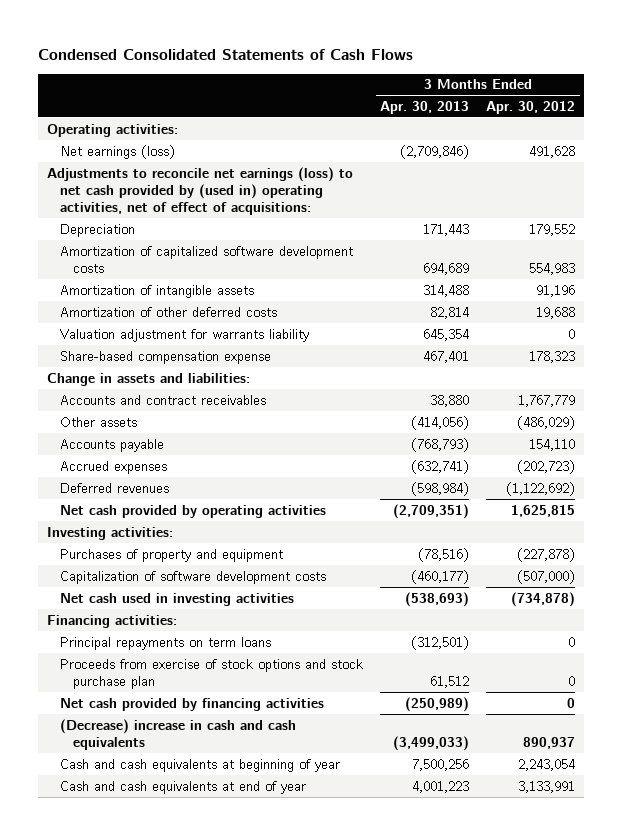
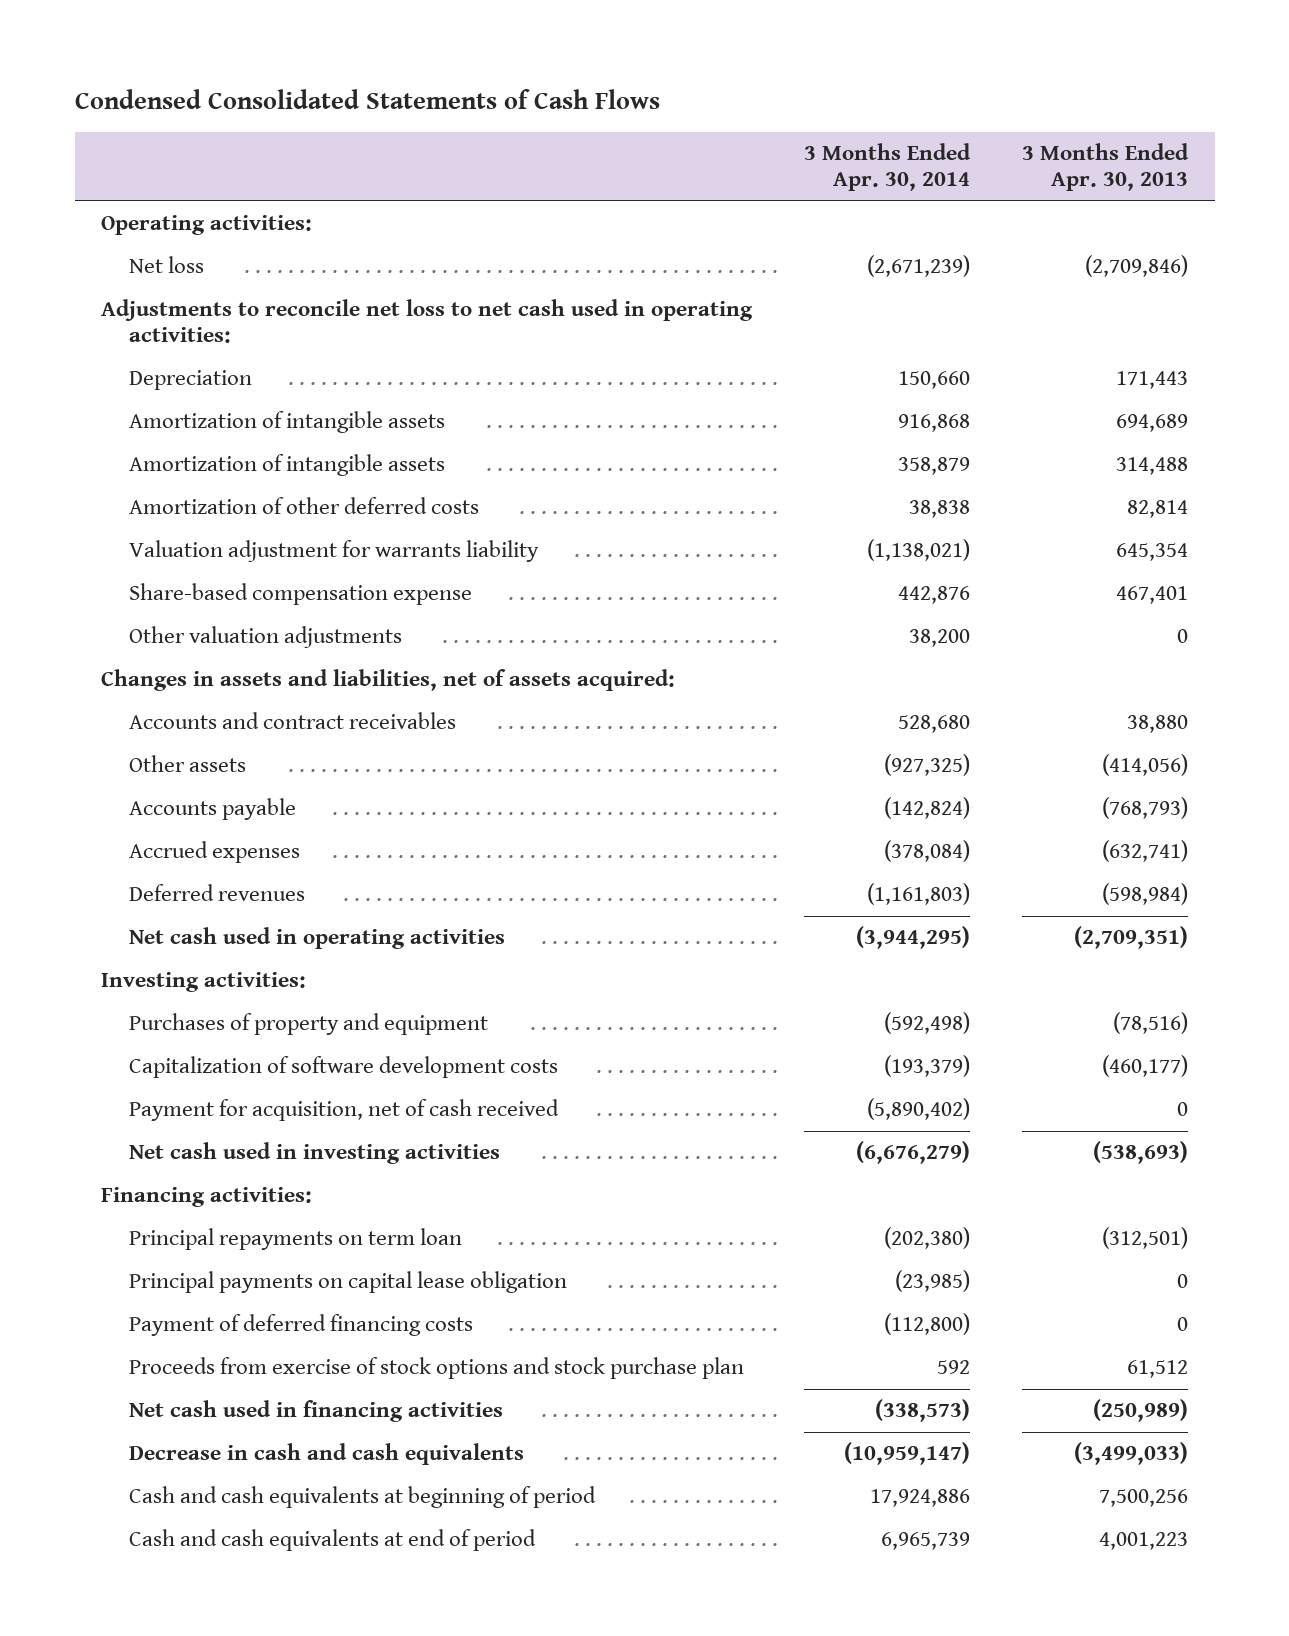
[486,100,576,114] Apr. 30, 2012 -> none
none -> [804,143,972,192] 3 Months Ended Apr. 30, 2014
[59,144,175,159] Net earnings (loss) -> [129,256,205,274] Net loss
[46,166,353,215] Adjustments to reconcile net earnings (loss) to net cash provided by (used in) operating activities, net of effect of acquisitions: -> [100,299,753,344] Adjustments to reconcile net loss to net cash used in operating activities:
[59,245,353,273] Amortization of capitalized software development costs -> [129,411,446,434] Amortization of intangible assets
none -> [129,626,403,649] Other valuation adjustments
[46,372,250,386] Change in assets and liabilities: -> [100,669,675,692] Changes in assets and liabilities, net of assets acquired:
[59,504,326,518] Net cash provided by operating activities -> [129,927,506,950] Net cash used in operating activities
none -> [129,1099,560,1122] Payment for acquisition, net of cash received
[59,636,271,650] Principal repayments on term loans -> [129,1228,463,1251] Principal repayments on term loan
none -> [129,1271,568,1294] Principal payments on capital lease obligation
none -> [129,1314,474,1337] Payment of deferred financing costs
[59,697,324,711] Net cash provided by financing activities -> [129,1400,504,1423] Net cash used in financing activities
[59,718,296,750] (Decrease) increase in cash and cash equivalents -> [129,1443,525,1466] Decrease in cash and cash equivalents
[59,758,340,772] Cash and cash equivalents at beginning of year -> [129,1486,597,1509] Cash and cash equivalents at beginning of period
[59,780,306,794] Cash and cash equivalents at end of year -> [129,1529,537,1552] Cash and cash equivalents at end of period

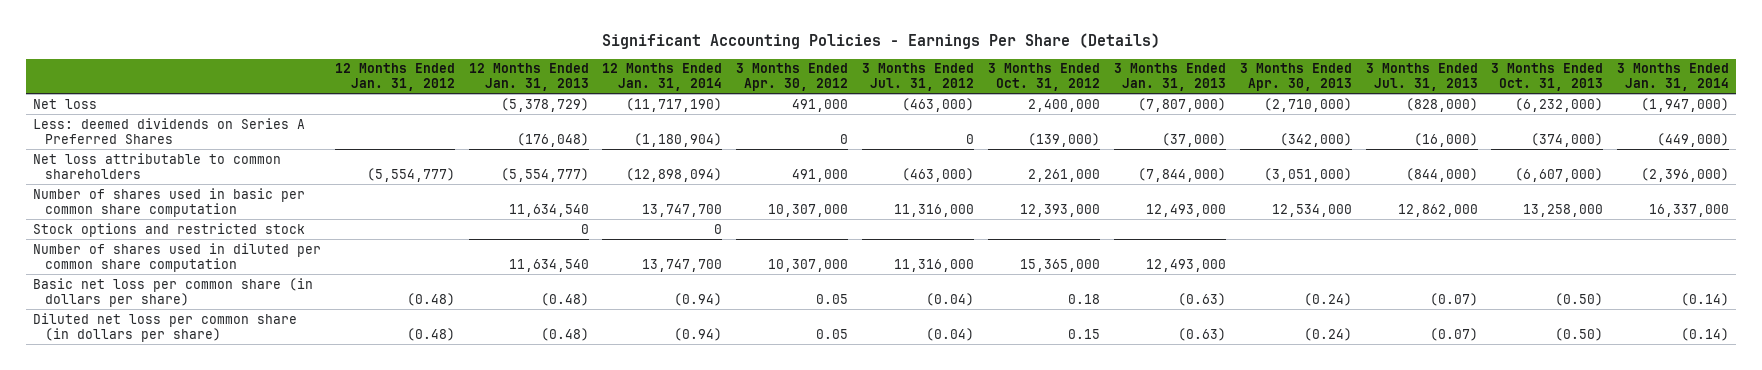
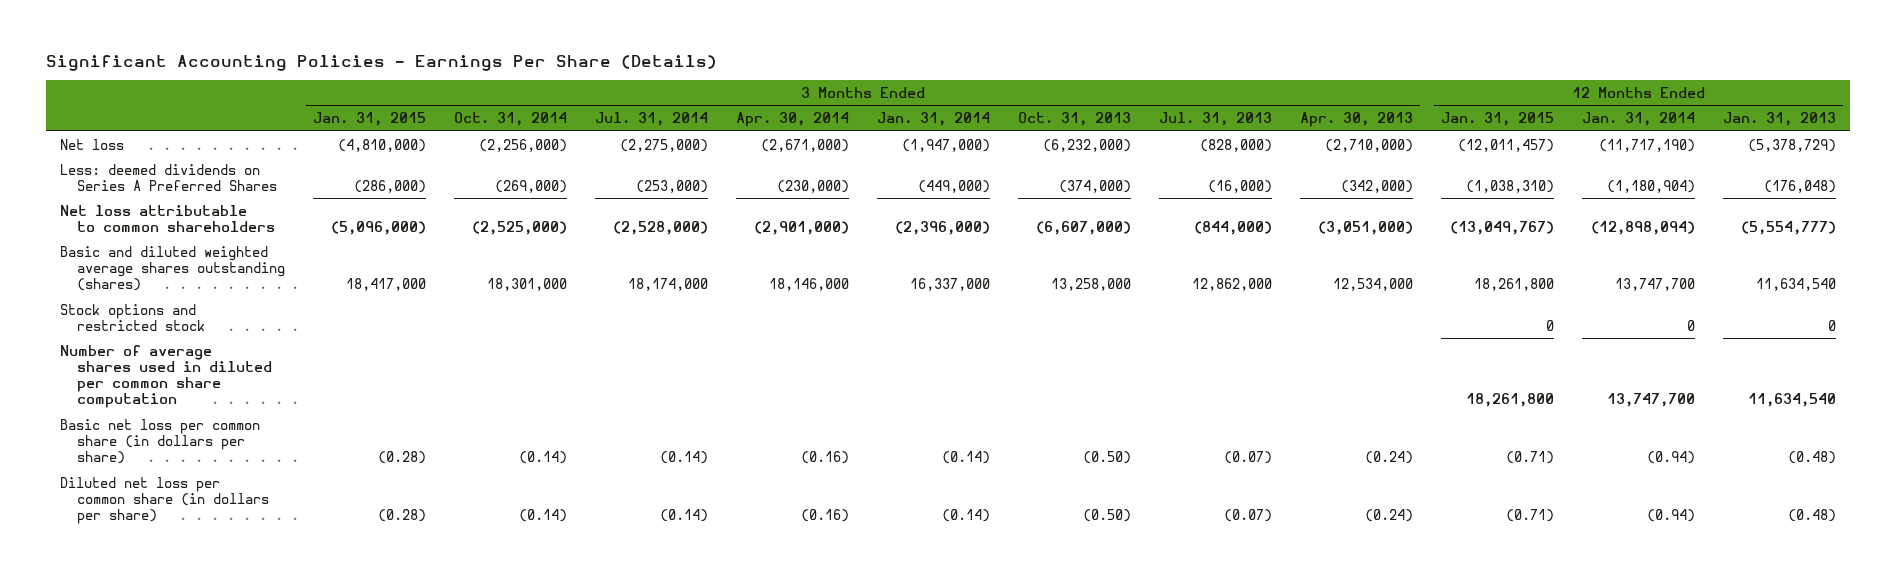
[334,63,455,92] 12 Months Ended Jan. 31, 2012 -> none
[736,63,849,92] 3 Months Ended Apr. 30, 2012 -> none
[862,63,975,92] 3 Months Ended Jul. 31, 2012 -> none
[987,63,1100,92] 3 Months Ended Oct. 31, 2012 -> none
[1113,63,1226,92] 3 Months Ended Jan. 31, 2013 -> none
none -> [313,112,427,127] Jan. 31, 2015
none -> [454,112,568,127] Oct. 31, 2014
none -> [595,112,709,127] Jul. 31, 2014
none -> [736,112,850,128] Apr. 30, 2014
none -> [1441,112,1555,127] Jan. 31, 2015
[32,187,305,217] Number of shares used in basic per common share computation -> [59,245,286,291] Basic and diluted weighted average shares outstanding (shares)
[32,242,321,272] Number of shares used in diluted per common share computation -> [59,344,273,409] Number of average shares used in diluted per common share computation

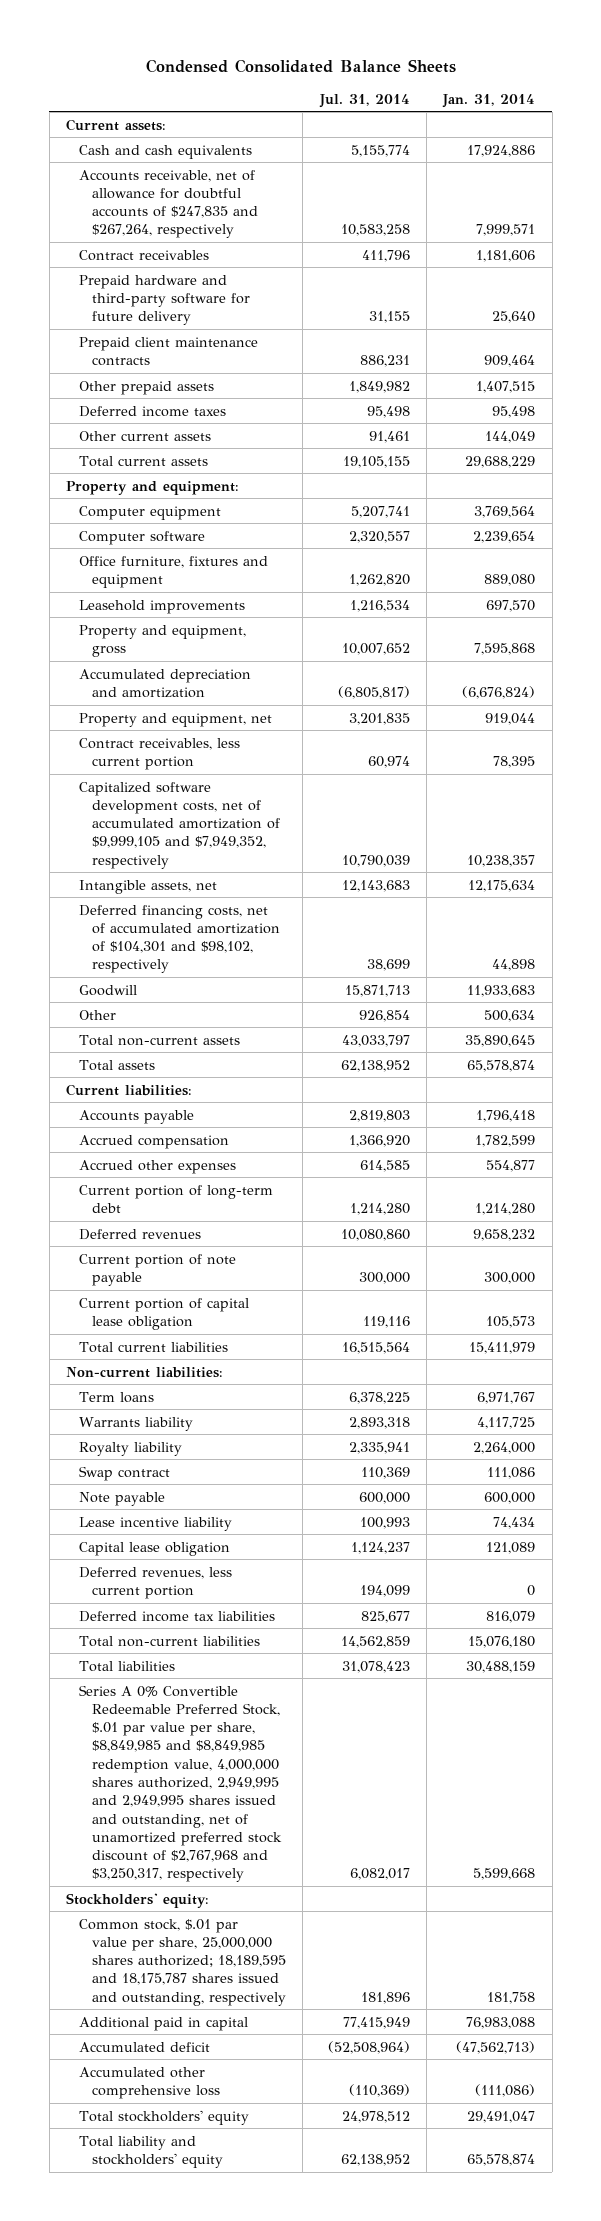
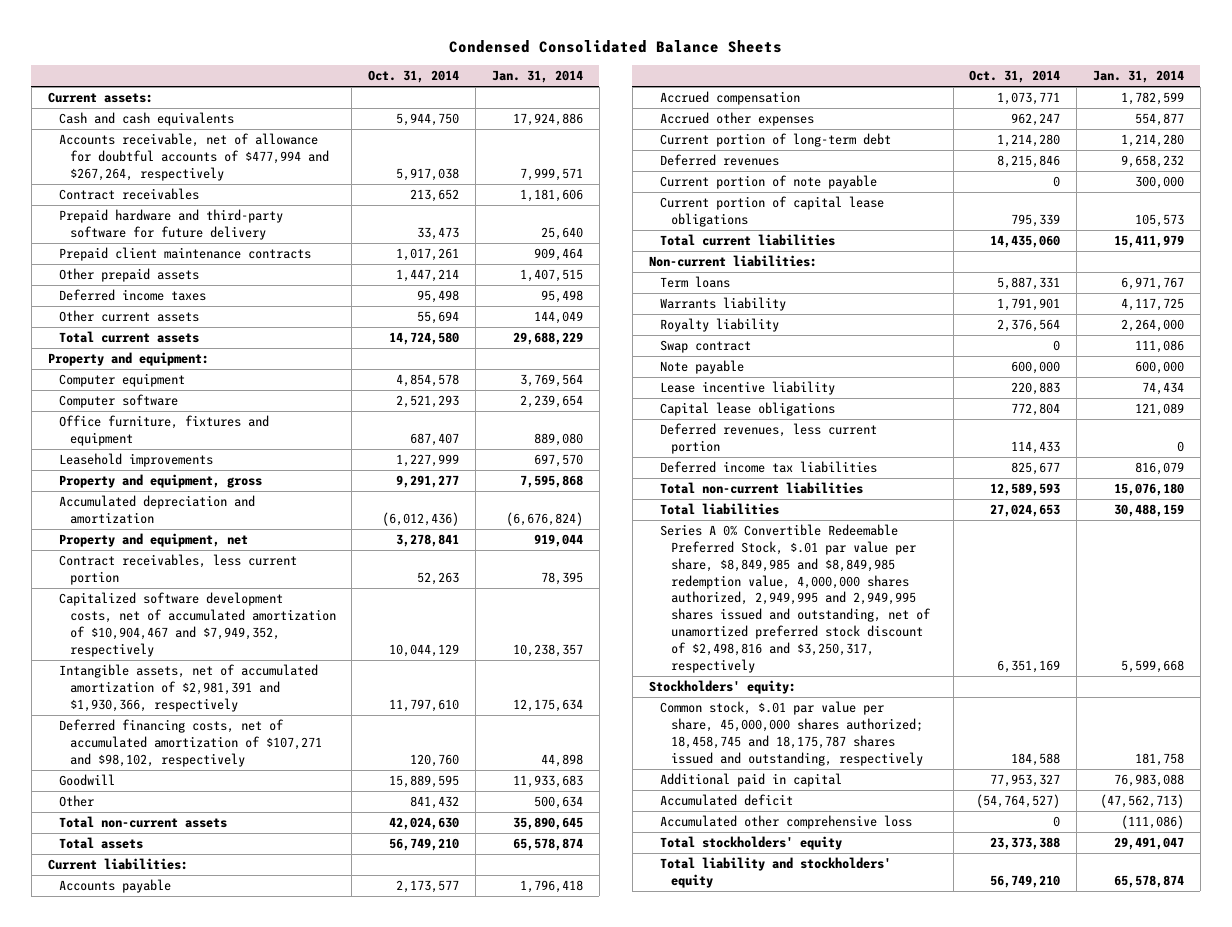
[318,93,410,108] Jul. 31, 2014 -> none
none -> [368,70,460,84] Oct. 31, 2014
[79,169,259,239] Accounts receivable, net of allowance for doubtful accounts of $247,835 and $267,264, respectively -> [58,133,329,181] Accounts receivable, net of allowance for doubtful accounts of $477,994 and $267,264, respectively
[79,781,281,869] Capitalized software development costs, net of accumulated amortization of $9,999,105 and $7,949,352, respectively -> [58,592,336,657] Capitalized software development costs, net of accumulated amortization of $10,904,467 and $7,949,352, respectively
[79,879,218,894] Intangible assets, net -> [58,664,318,712] Intangible assets, net of accumulated amortization of $2,981,391 and $1,930,366, respectively
[79,904,281,974] Deferred financing costs, net of accumulated amortization of $104,301 and $98,102, respectively -> [58,719,322,767] Deferred financing costs, net of accumulated amortization of $107,271 and $98,102, respectively
[79,1297,250,1330] Current portion of capital lease obligation -> [659,196,884,228] Current portion of capital lease obligations
[79,1541,231,1556] Capital lease obligation -> [659,402,835,417] Capital lease obligations
[79,1684,283,1883] Series A 0% Convertible Redeemable Preferred Stock, $.01 par value per share, $8,849,985 and $8,849,985 redemption value, 4,000,000 shares authorized, 2,949,995 and 2,949,995 shares issued and outstanding, net of unamortized preferred stock discount of $2,767,968 and $3,250,317, respectively -> [659,524,931,673] Series A 0% Convertible Redeemable Preferred Stock, $.01 par value per share, $8,849,985 and $8,849,985 redemption value, 4,000,000 shares authorized, 2,949,995 and 2,949,995 shares issued and outstanding, net of unamortized preferred stock discount of $2,498,816 and $3,250,317, respectively
[79,1918,287,2006] Common stock, $.01 par value per share, 25,000,000 shares authorized; 18,189,595 and 18,175,787 shares issued and outstanding, respectively -> [659,701,923,766] Common stock, $.01 par value per share, 45,000,000 shares authorized; 18,458,745 and 18,175,787 shares issued and outstanding, respectively

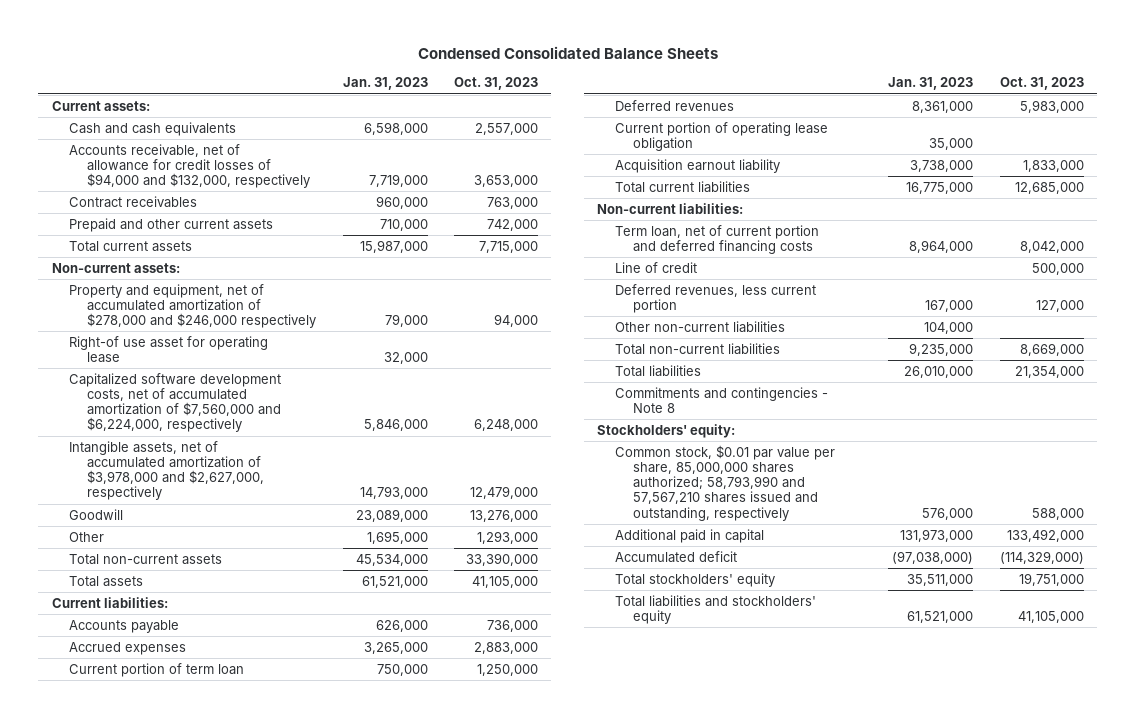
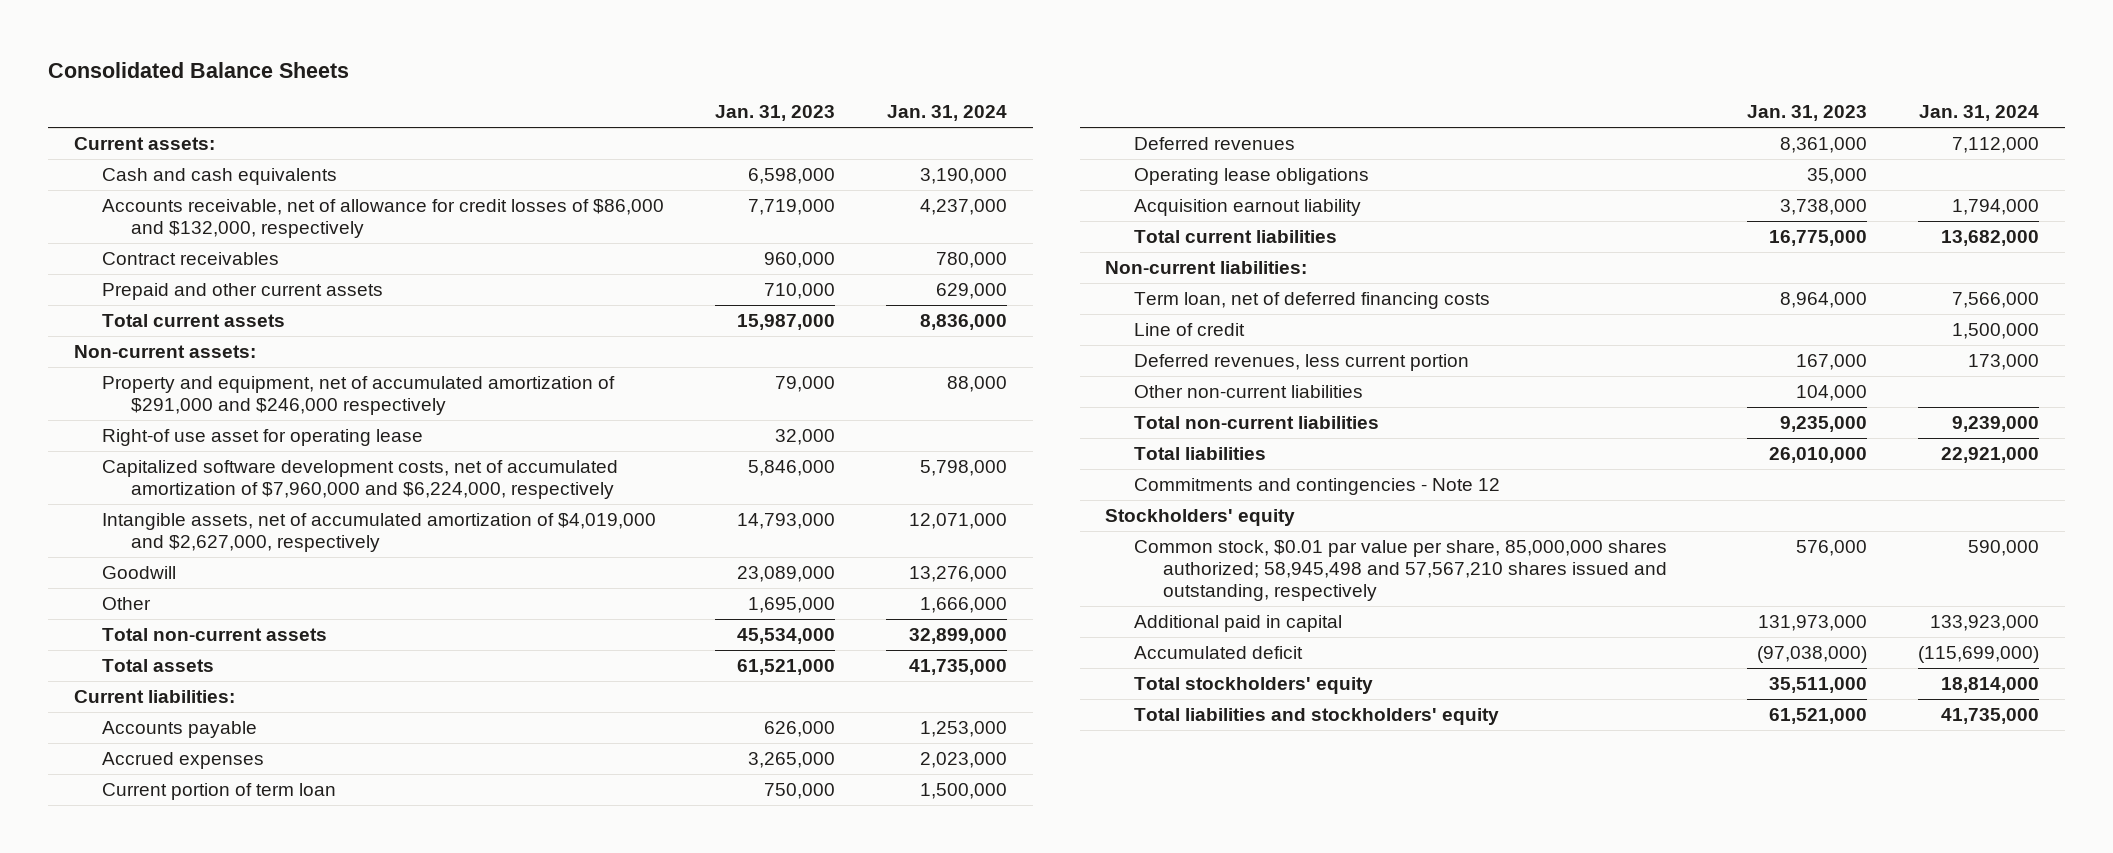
[417,45,718,59] Condensed Consolidated Balance Sheets -> [48,61,350,78] Consolidated Balance Sheets
[454,77,539,91] Oct. 31, 2023 -> none
none -> [887,105,1008,122] Jan. 31, 2024
[69,143,311,189] Accounts receivable, net of allowance for credit losses of $94,000 and $132,000, respectively -> [102,198,665,238] Accounts receivable, net of allowance for credit losses of $86,000 and $132,000, respectively
[69,283,317,329] Property and equipment, net of accumulated amortization of $278,000 and $246,000 respectively -> [102,375,616,415] Property and equipment, net of accumulated amortization of $291,000 and $246,000 respectively
[69,372,282,433] Capitalized software development costs, net of accumulated amortization of $7,560,000 and $6,224,000, respectively -> [102,459,619,499] Capitalized software development costs, net of accumulated amortization of $7,960,000 and $6,224,000, respectively
[69,440,265,501] Intangible assets, net of accumulated amortization of $3,978,000 and $2,627,000, respectively -> [102,512,657,552] Intangible assets, net of accumulated amortization of $4,019,000 and $2,627,000, respectively
[614,121,828,151] Current portion of operating lease obligation -> [1134,167,1370,185] Operating lease obligations
[614,224,819,254] Term loan, net of current portion and deferred financing costs -> [1134,291,1491,309] Term loan, net of deferred financing costs
[614,386,828,413] Commitments and contingencies - Note 8 -> [1134,477,1501,495] Commitments and contingencies - Note 12
[597,423,736,438] Stockholders' equity: -> [1105,508,1296,526] Stockholders' equity
[614,444,835,521] Common stock, $0.01 par value per share, 85,000,000 shares authorized; 58,793,990 and 57,567,210 shares issued and outstanding, respectively -> [1134,539,1668,601] Common stock, $0.01 par value per share, 85,000,000 shares authorized; 58,945,498 and 57,567,210 shares issued and outstanding, respectively

